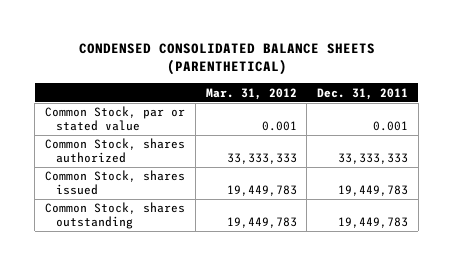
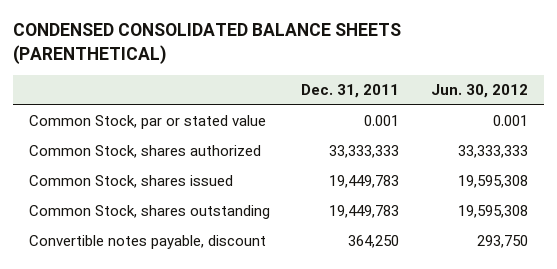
[205,87,297,100] Mar. 31, 2012 -> none
none -> [430,84,528,99] Jun. 30, 2012
none -> [28,235,266,250] Convertible notes payable, discount

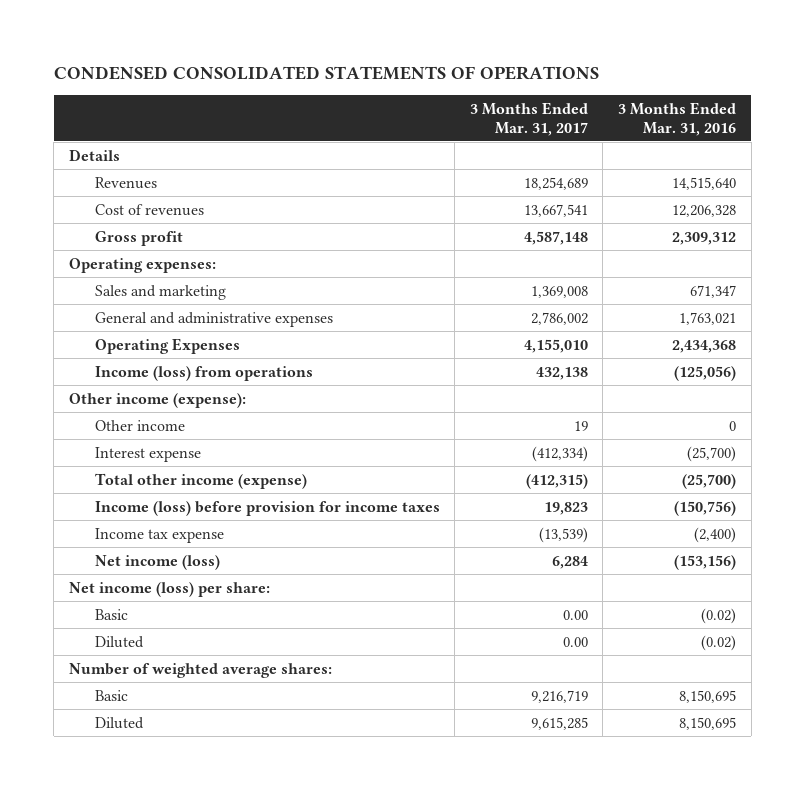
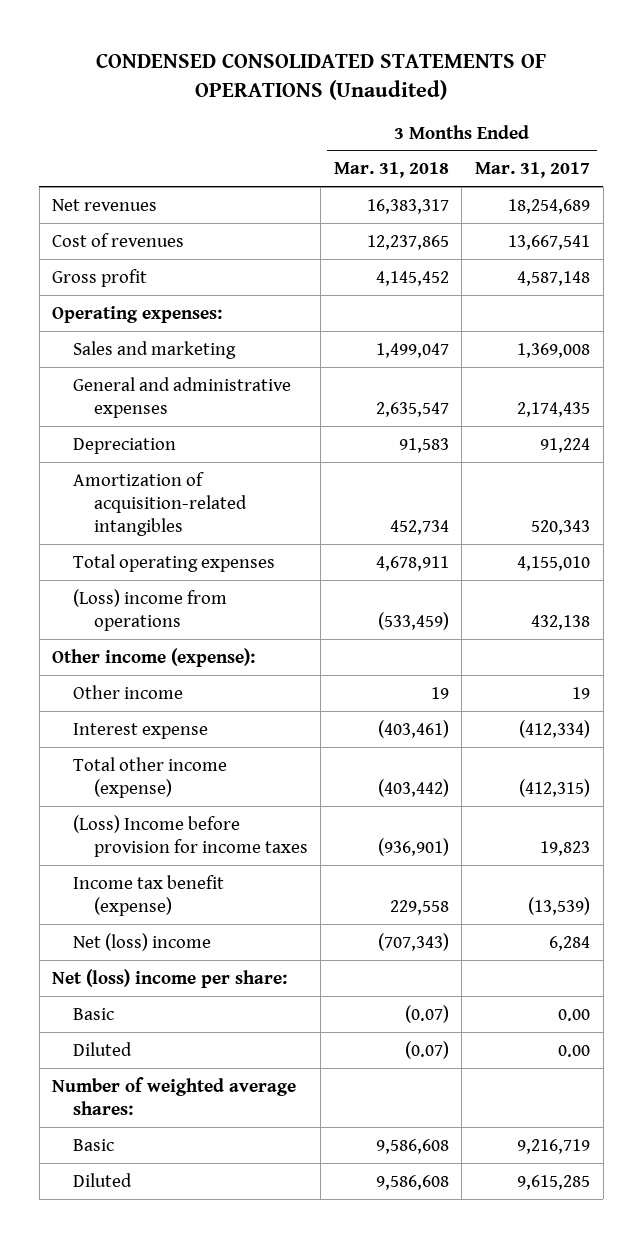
[53,66,599,81] CONDENSED CONSOLIDATED STATEMENTS OF OPERATIONS -> [96,53,547,100] CONDENSED CONSOLIDATED STATEMENTS OF OPERATIONS (Unaudited)
[617,101,736,136] 3 Months Ended Mar. 31, 2016 -> none
none -> [333,162,449,179] Mar. 31, 2018
[69,148,121,161] Details -> none
[94,176,157,189] Revenues -> [52,198,158,211] Net revenues
[530,311,588,325] 2,786,002 -> [517,401,591,417] 2,174,435
none -> [73,437,177,454] Depreciation
none -> [73,471,247,536] Amortization of acquisition-related intangibles
[94,337,240,354] Operating Expenses -> [73,553,276,572] Total operating expenses
[94,365,313,381] Income (loss) from operations -> [73,588,228,631] (Loss) income from operations
[94,500,440,516] Income (loss) before provision for income taxes -> [73,814,308,857] (Loss) Income before provision for income taxes
[94,527,224,543] Income tax expense -> [73,874,225,916] Income tax benefit (expense)
[94,554,220,570] Net income (loss) -> [73,932,212,951] Net (loss) income
[69,581,271,597] Net income (loss) per share: -> [52,968,288,988] Net (loss) income per share:

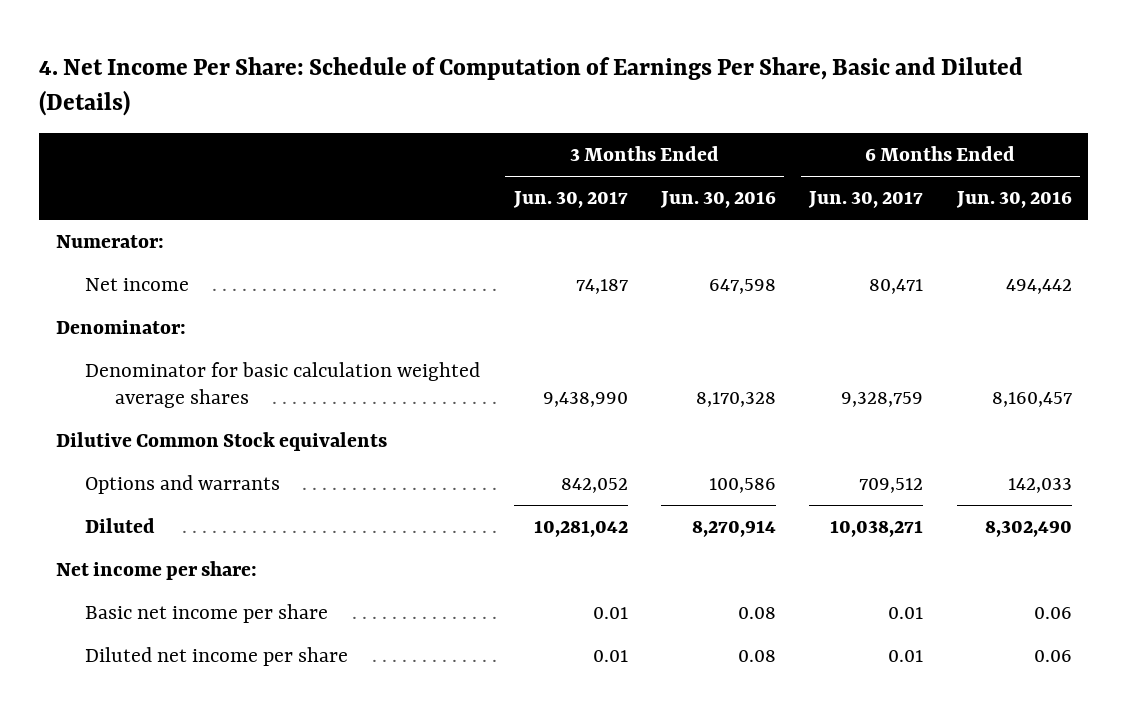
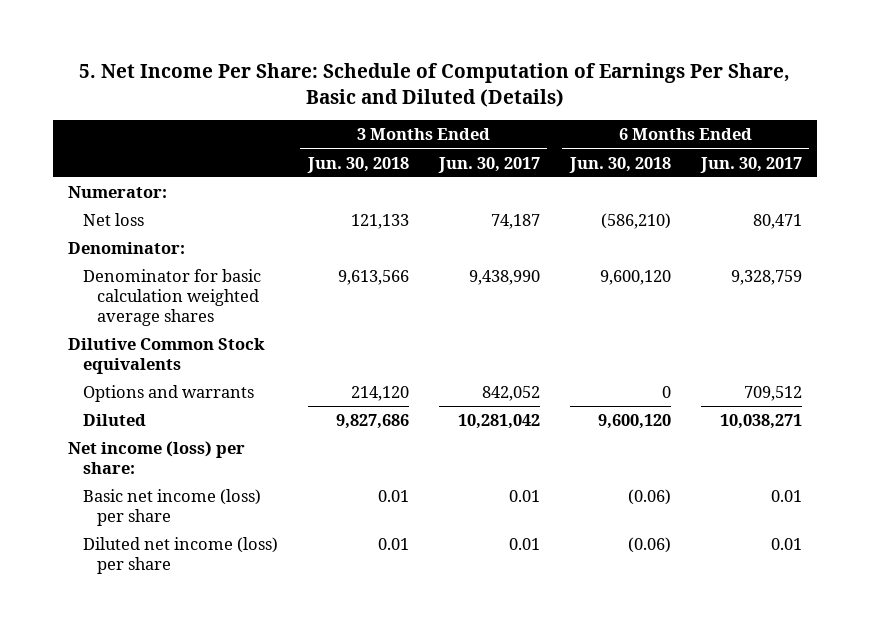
[38,56,1023,117] 4. Net Income Per Share: Schedule of Computation of Earnings Per Share, Basic and Diluted (Details) -> [78,63,790,107] 5. Net Income Per Share: Schedule of Computation of Earnings Per Share, Basic and Diluted (Details)
[659,191,776,209] Jun. 30, 2016 -> none
[955,191,1072,209] Jun. 30, 2016 -> none
none -> [306,156,409,173] Jun. 30, 2018
none -> [568,156,671,173] Jun. 30, 2018
[85,278,190,292] Net income -> [82,213,144,227] Net loss
[55,561,257,581] Net income per share: -> [67,441,245,475] Net income (loss) per share:
[85,604,329,624] Basic net income per share -> [82,489,261,527] Basic net income (loss) per share
[85,647,349,667] Diluted net income per share -> [82,537,278,575] Diluted net income (loss) per share

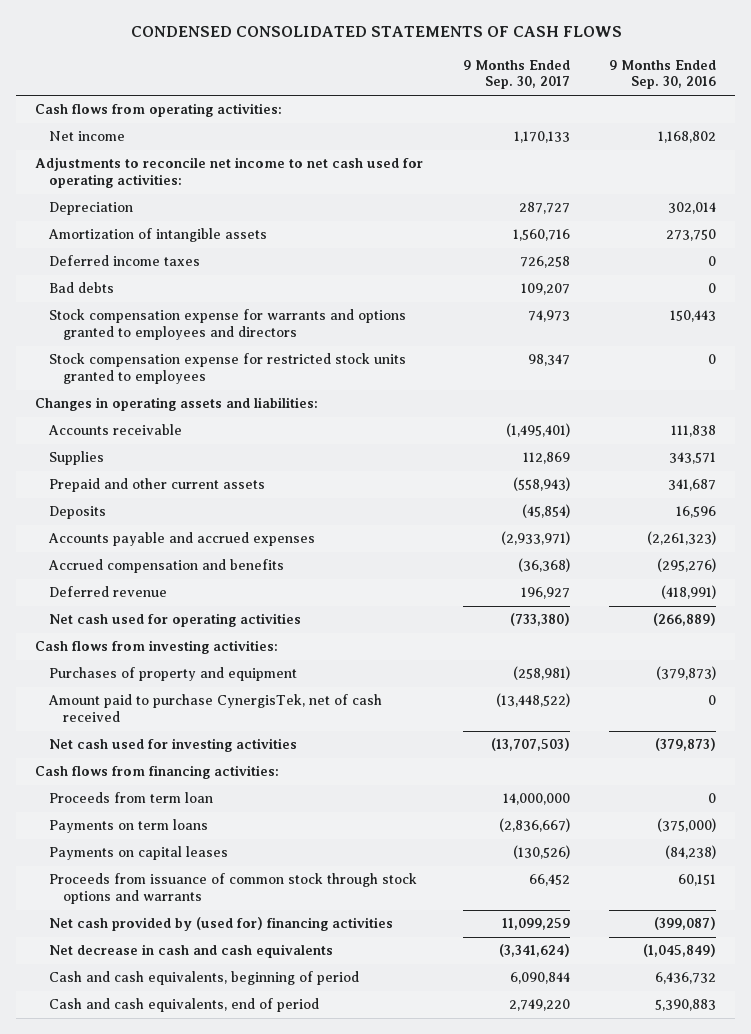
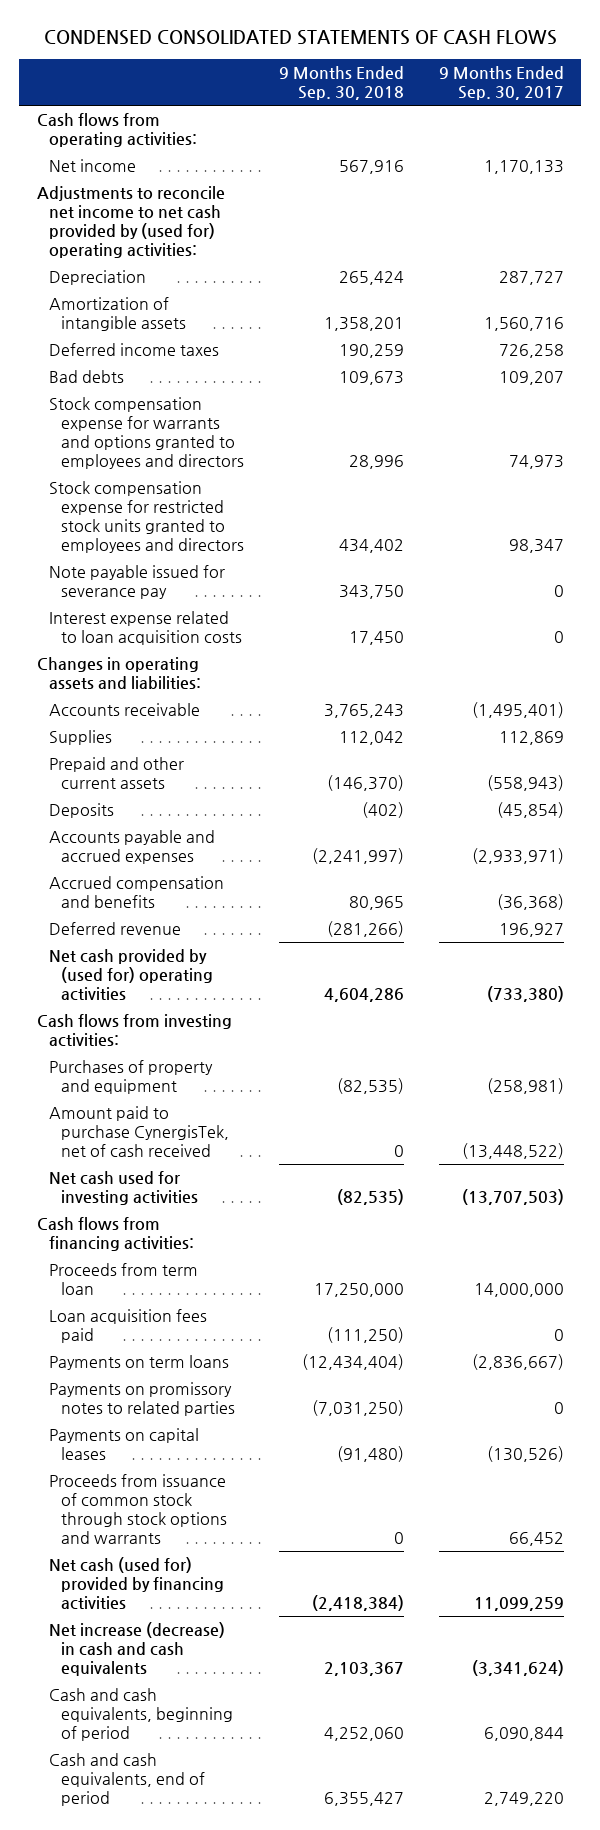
[608,59,716,90] 9 Months Ended Sep. 30, 2016 -> none
none -> [278,65,404,100] 9 Months Ended Sep. 30, 2018
[35,157,424,189] Adjustments to reconcile net income to net cash used for operating activities: -> [36,186,225,258] Adjustments to reconcile net income to net cash provided by (used for) operating activities:
[49,353,407,385] Stock compensation expense for restricted stock units granted to employees -> [48,481,245,553] Stock compensation expense for restricted stock units granted to employees and directors
none -> [48,565,225,599] Note payable issued for severance pay
none -> [48,611,243,645] Interest expense related to loan acquisition costs
[49,613,302,628] Net cash used for operating activities -> [48,949,214,1001] Net cash provided by (used for) operating activities
none -> [48,1309,207,1343] Loan acquisition fees paid
none -> [48,1382,236,1416] Payments on promissory notes to related parties
[49,917,394,932] Net cash provided by (used for) financing activities -> [48,1557,225,1610] Net cash (used for) provided by financing activities
[49,944,334,959] Net decrease in cash and cash equivalents -> [48,1622,225,1676] Net increase (decrease) in cash and cash equivalents

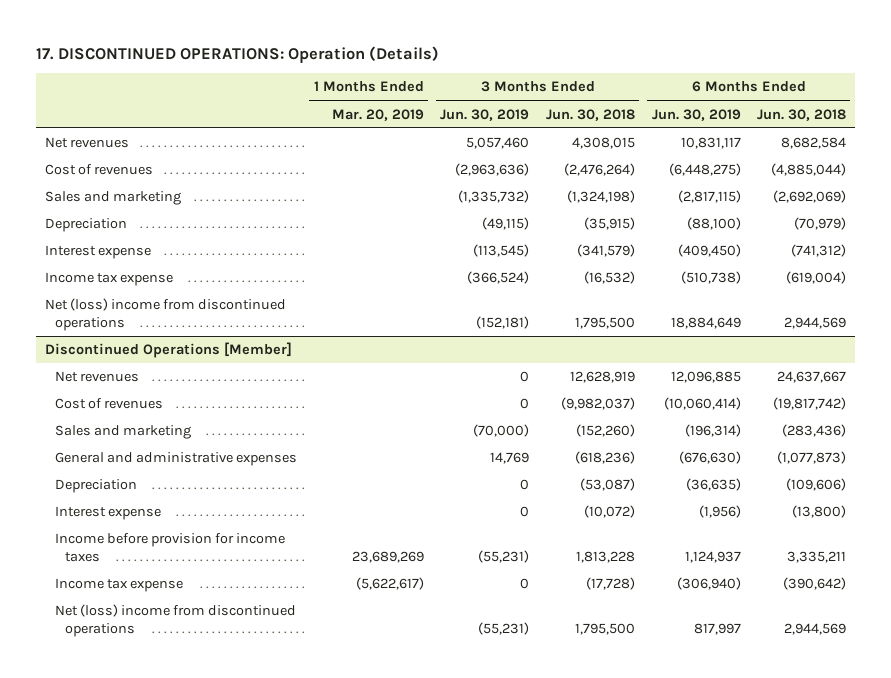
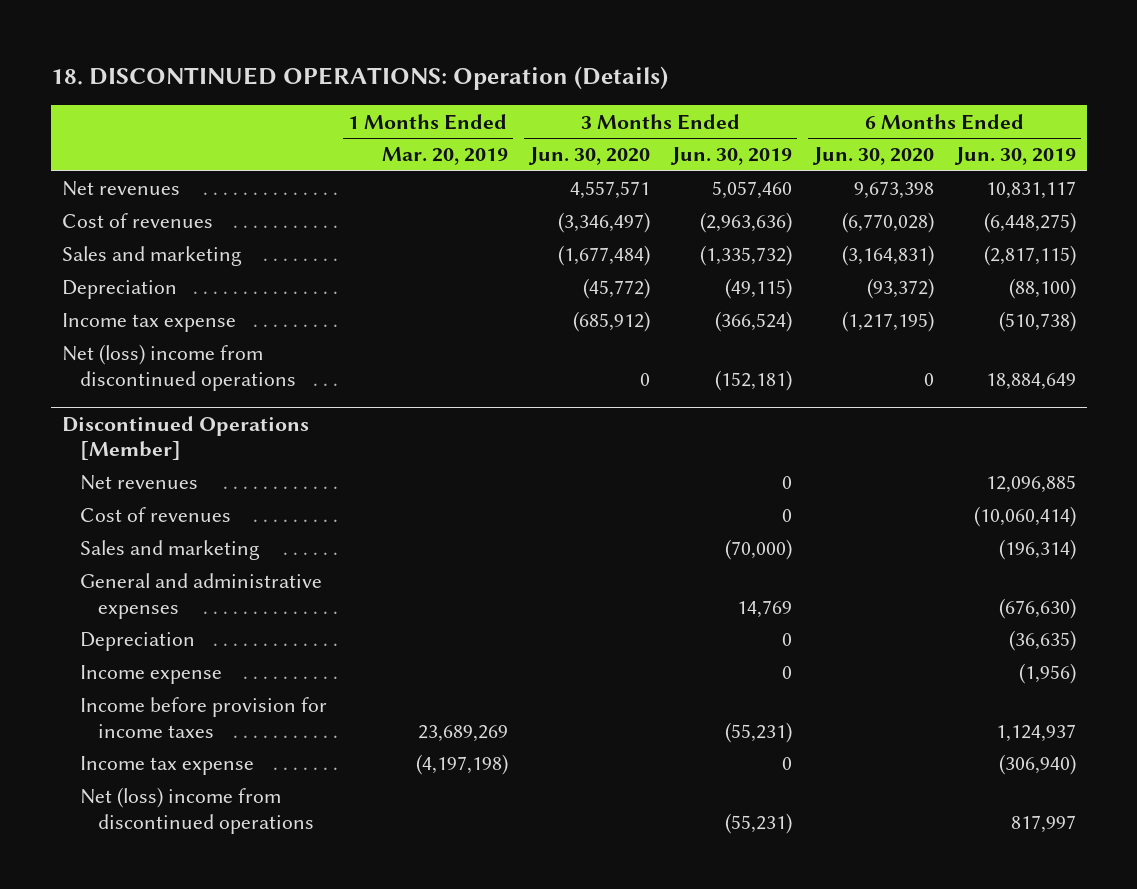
[36,45,440,63] 17. DISCONTINUED OPERATIONS: Operation (Details) -> [50,65,668,90] 18. DISCONTINUED OPERATIONS: Operation (Details)
[545,108,635,121] Jun. 30, 2018 -> none
[757,108,847,121] Jun. 30, 2018 -> none
none -> [527,147,650,166] Jun. 30, 2020
none -> [811,147,934,166] Jun. 30, 2020
[44,245,151,260] Interest expense -> none
[54,506,161,521] Interest expense -> [79,665,222,685] Income expense
[355,577,424,591] (5,622,617) -> [415,754,508,776] (4,197,198)

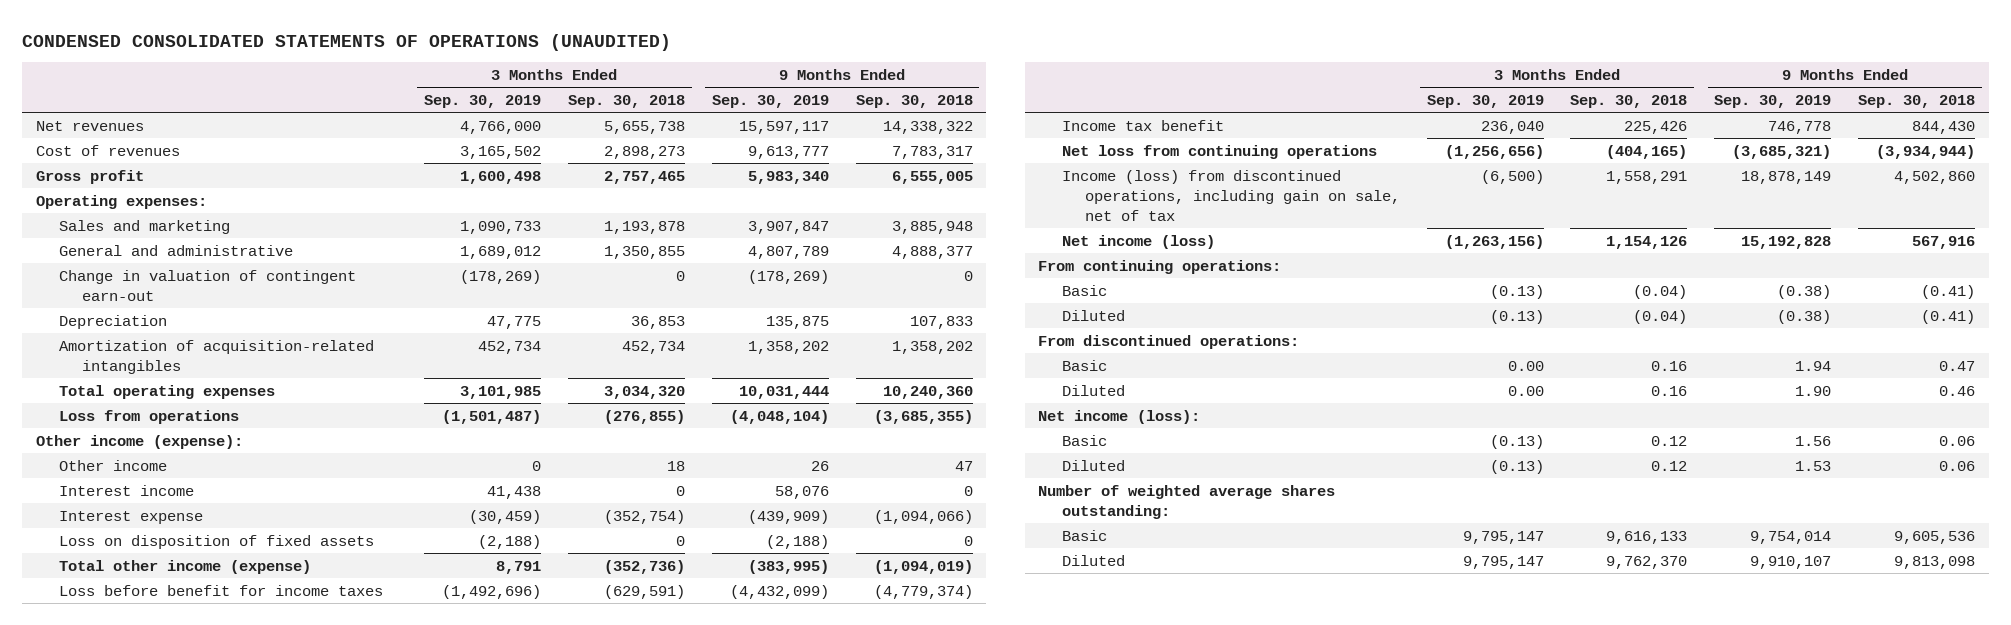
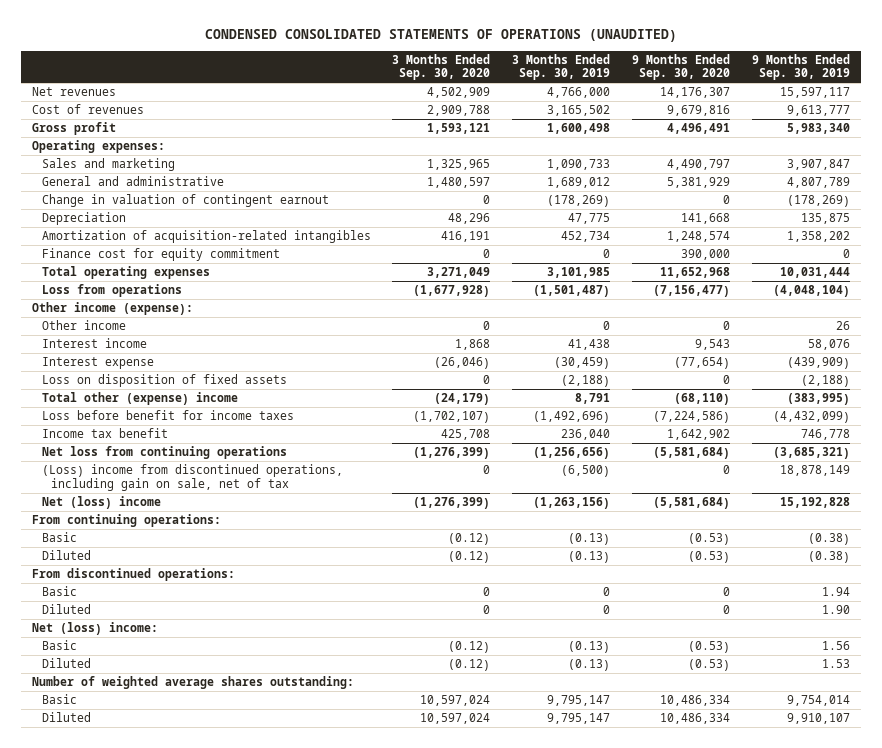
[567,94,685,108] Sep. 30, 2018 -> none
[855,94,973,108] Sep. 30, 2018 -> none
none -> [392,53,491,81] 3 Months Ended Sep. 30, 2020
none -> [631,53,730,81] 9 Months Ended Sep. 30, 2020
[59,269,357,301] Change in valuation of contingent earn-out -> [41,194,329,208] Change in valuation of contingent earnout
none -> [41,248,280,262] Finance cost for equity commitment
[59,559,312,574] Total other income (expense) -> [41,392,238,406] Total other (expense) income
[1061,169,1400,221] Income (loss) from discontinued operations, including gain on sale, net of tax -> [41,464,343,491] (Loss) income from discontinued operations, including gain on sale, net of tax
[1061,234,1215,249] Net income (loss) -> [41,496,161,510] Net (loss) income
[1507,360,1544,371] 0.00 -> [603,587,611,597] 0
[1507,385,1544,396] 0.00 -> [603,605,611,615] 0
[1038,409,1201,424] Net income (loss): -> [32,622,159,636] Net (loss) income:

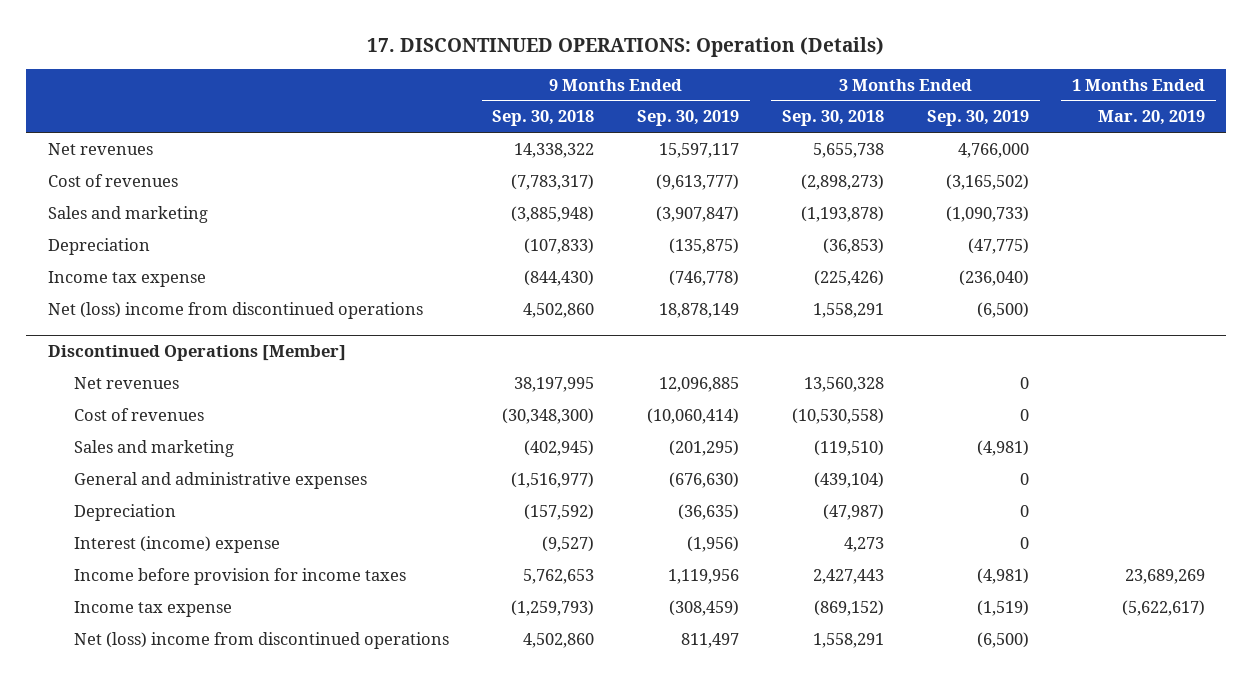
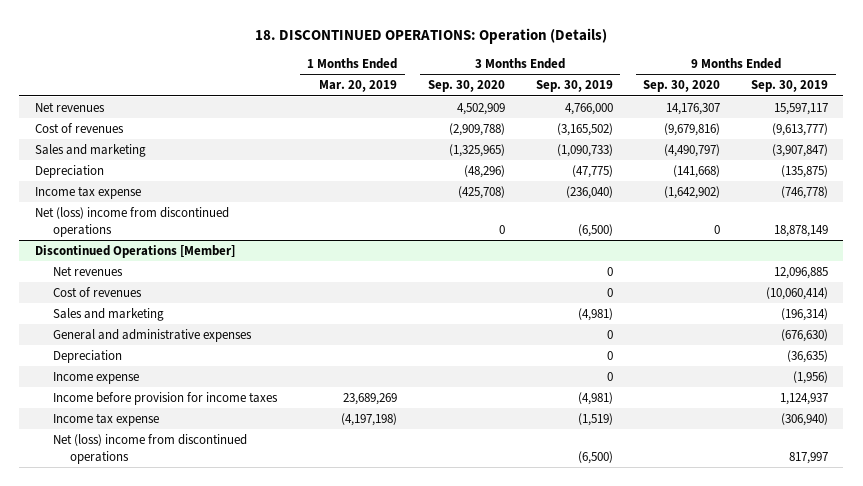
[367,37,885,58] 17. DISCONTINUED OPERATIONS: Operation (Details) -> [255,27,608,44] 18. DISCONTINUED OPERATIONS: Operation (Details)
[492,110,595,127] Sep. 30, 2018 -> none
[782,110,885,127] Sep. 30, 2018 -> none
none -> [427,80,505,93] Sep. 30, 2020
none -> [643,80,721,93] Sep. 30, 2020
[669,439,740,456] (201,295) -> [780,308,828,322] (196,314)
[74,535,281,553] Interest (income) expense -> [52,372,139,385] Income expense
[668,568,740,584] 1,119,956 -> [779,393,828,406] 1,124,937
[669,599,740,616] (308,459) -> [780,413,828,427] (306,940)
[1122,599,1206,616] (5,622,617) -> [341,413,398,427] (4,197,198)
[681,632,740,648] 811,497 -> [788,451,828,464] 817,997

